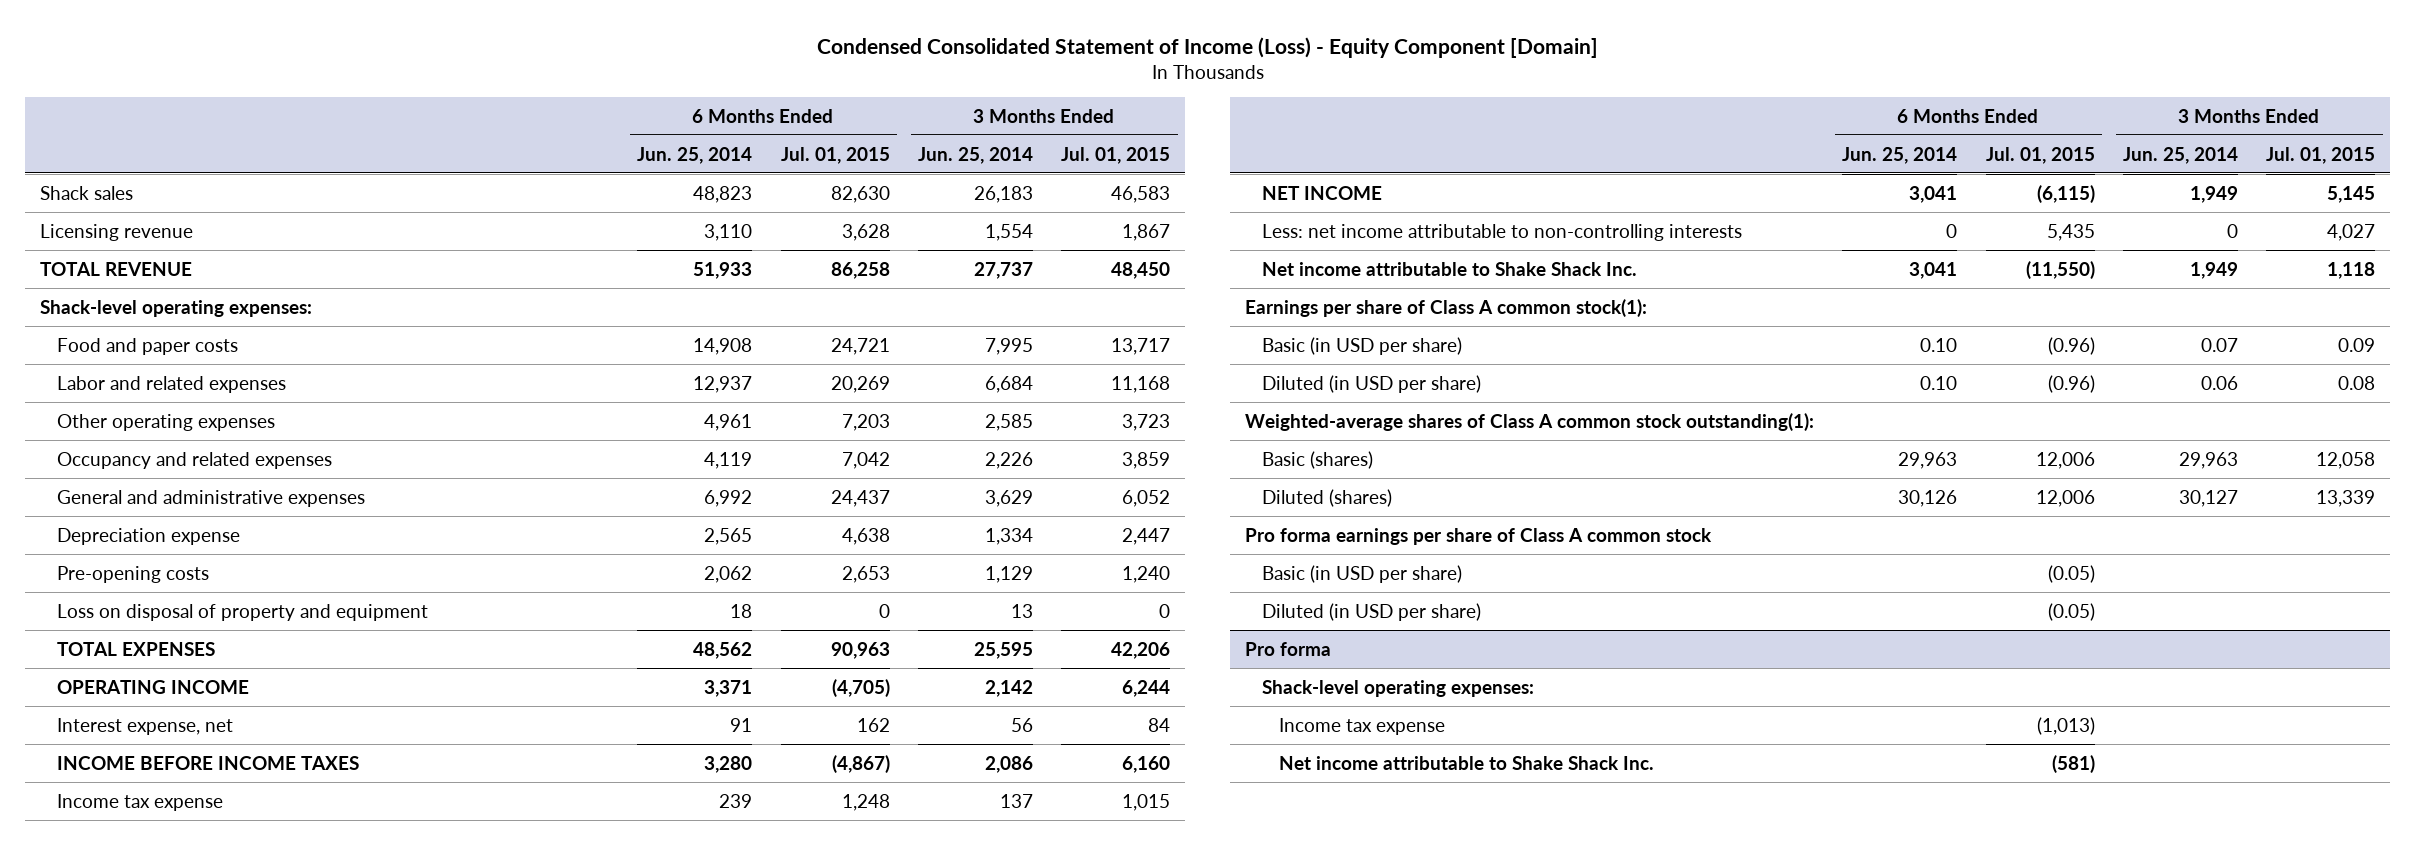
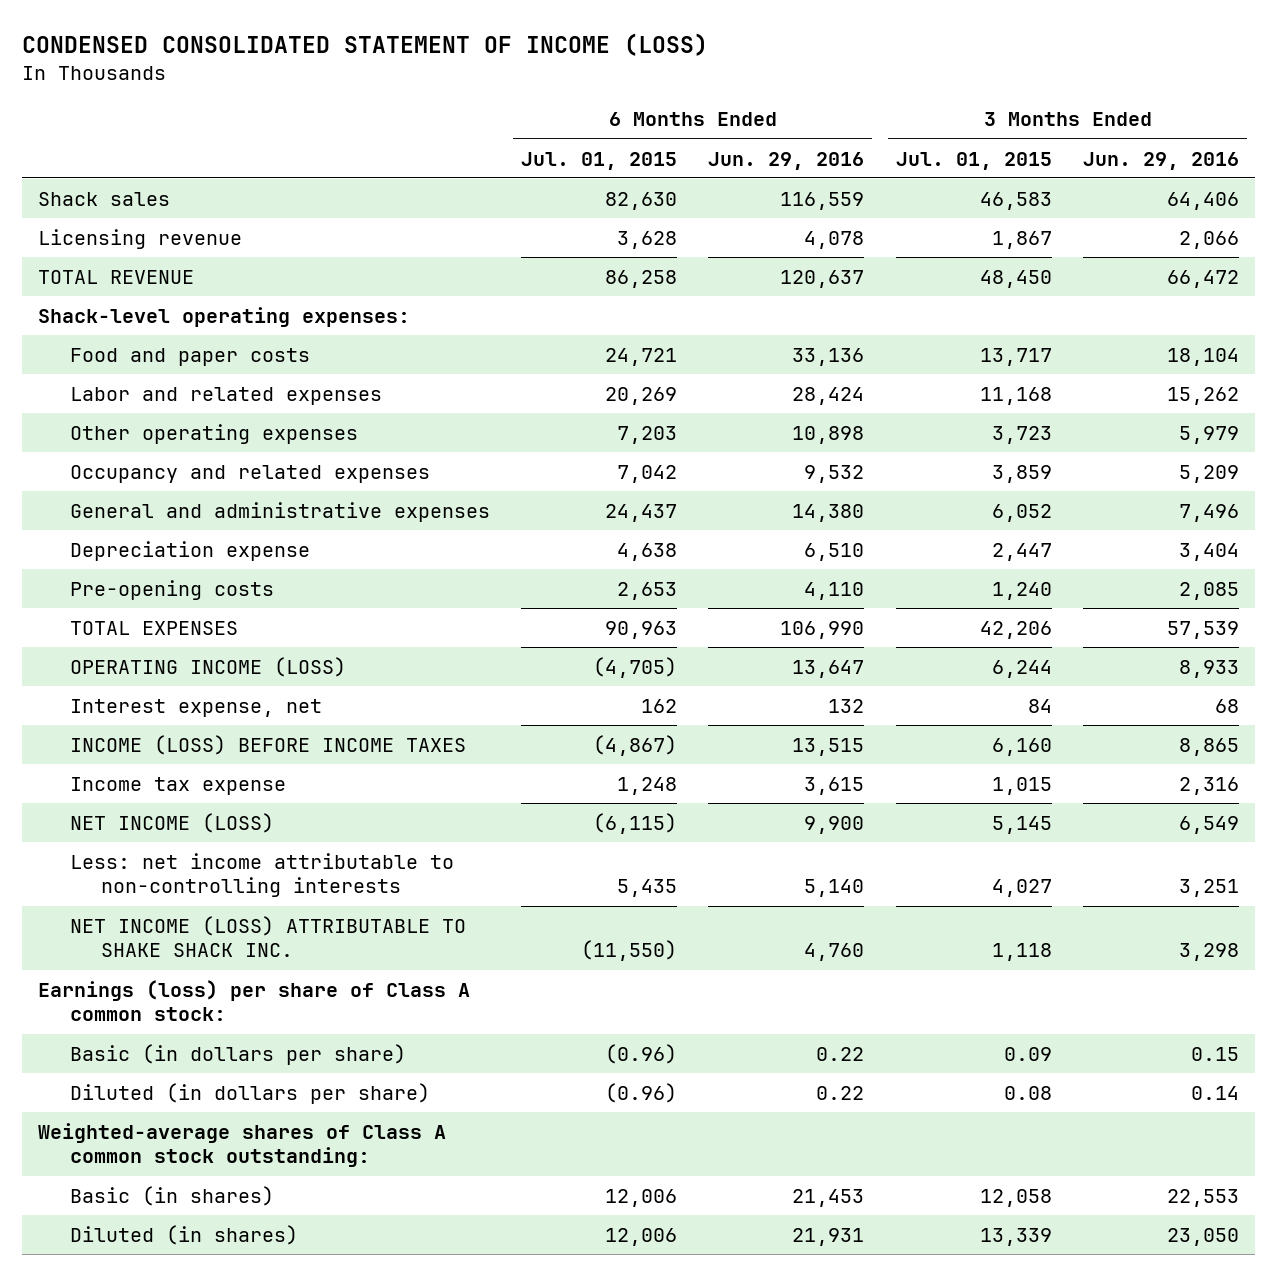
[816,36,1598,58] Condensed Consolidated Statement of Income (Loss) - Equity Component [Domain] -> [21,32,708,56] CONDENSED CONSOLIDATED STATEMENT OF INCOME (LOSS)
[637,146,753,164] Jun. 25, 2014 -> none
[917,146,1033,164] Jun. 25, 2014 -> none
none -> [708,151,865,170] Jun. 29, 2016
none -> [1083,151,1240,170] Jun. 29, 2016
[57,603,429,621] Loss on disposal of property and equipment -> none
[57,679,250,694] OPERATING INCOME -> [69,656,346,677] OPERATING INCOME (LOSS)
[57,755,360,770] INCOME BEFORE INCOME TAXES -> [69,734,466,755] INCOME (LOSS) BEFORE INCOME TAXES
[1262,185,1383,200] NET INCOME -> [69,812,274,833] NET INCOME (LOSS)
[1244,527,1712,545] Pro forma earnings per share of Class A common stock -> none
[1262,564,1463,583] Basic (in USD per share) -> none
[1262,602,1482,621] Diluted (in USD per share) -> none
[1244,641,1331,656] Pro forma -> none
[1262,679,1535,697] Shack-level operating expenses: -> none
[1279,717,1446,735] Income tax expense -> none
[1279,755,1655,770] Net income attributable to Shake Shack Inc. -> none
[1262,261,1638,276] Net income attributable to Shake Shack Inc. -> [69,915,466,958] NET INCOME (LOSS) ATTRIBUTABLE TO SHAKE SHACK INC.
[1244,298,1647,317] Earnings per share of Class A common stock(1): -> [37,979,470,1022] Earnings (loss) per share of Class A common stock:
[1262,336,1463,355] Basic (in USD per share) -> [69,1043,406,1065] Basic (in dollars per share)
[1262,374,1482,393] Diluted (in USD per share) -> [69,1082,430,1104] Diluted (in dollars per share)
[1244,412,1814,431] Weighted-average shares of Class A common stock outstanding(1): -> [37,1122,446,1168] Weighted-average shares of Class A common stock outstanding:
[1262,450,1374,469] Basic (shares) -> [69,1185,274,1206] Basic (in shares)
[1262,488,1393,507] Diluted (shares) -> [69,1224,298,1245] Diluted (in shares)

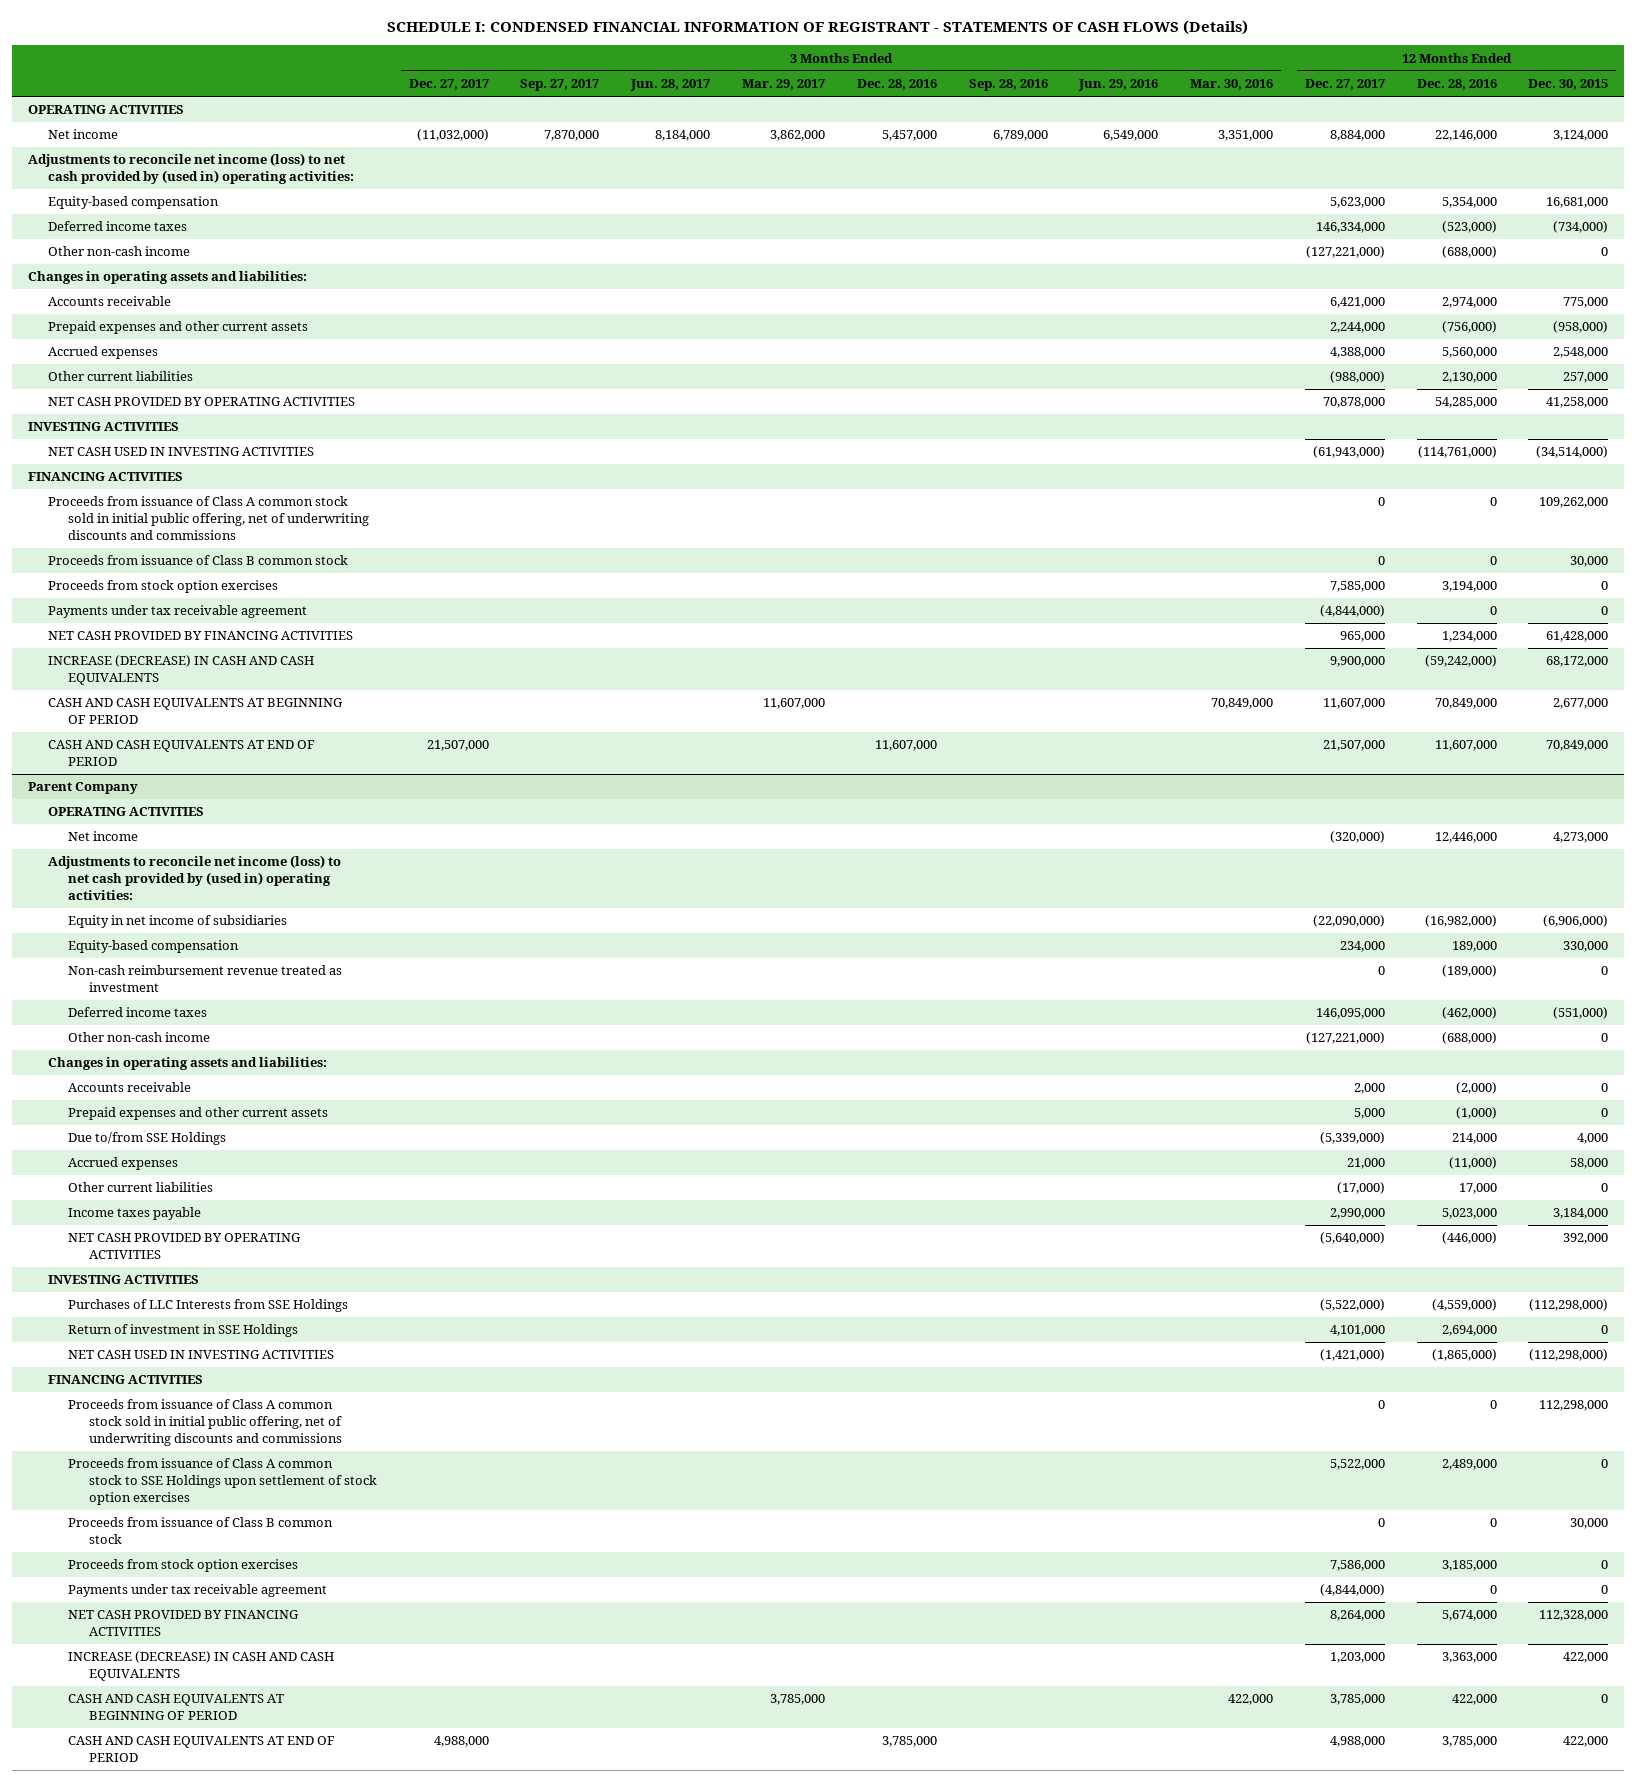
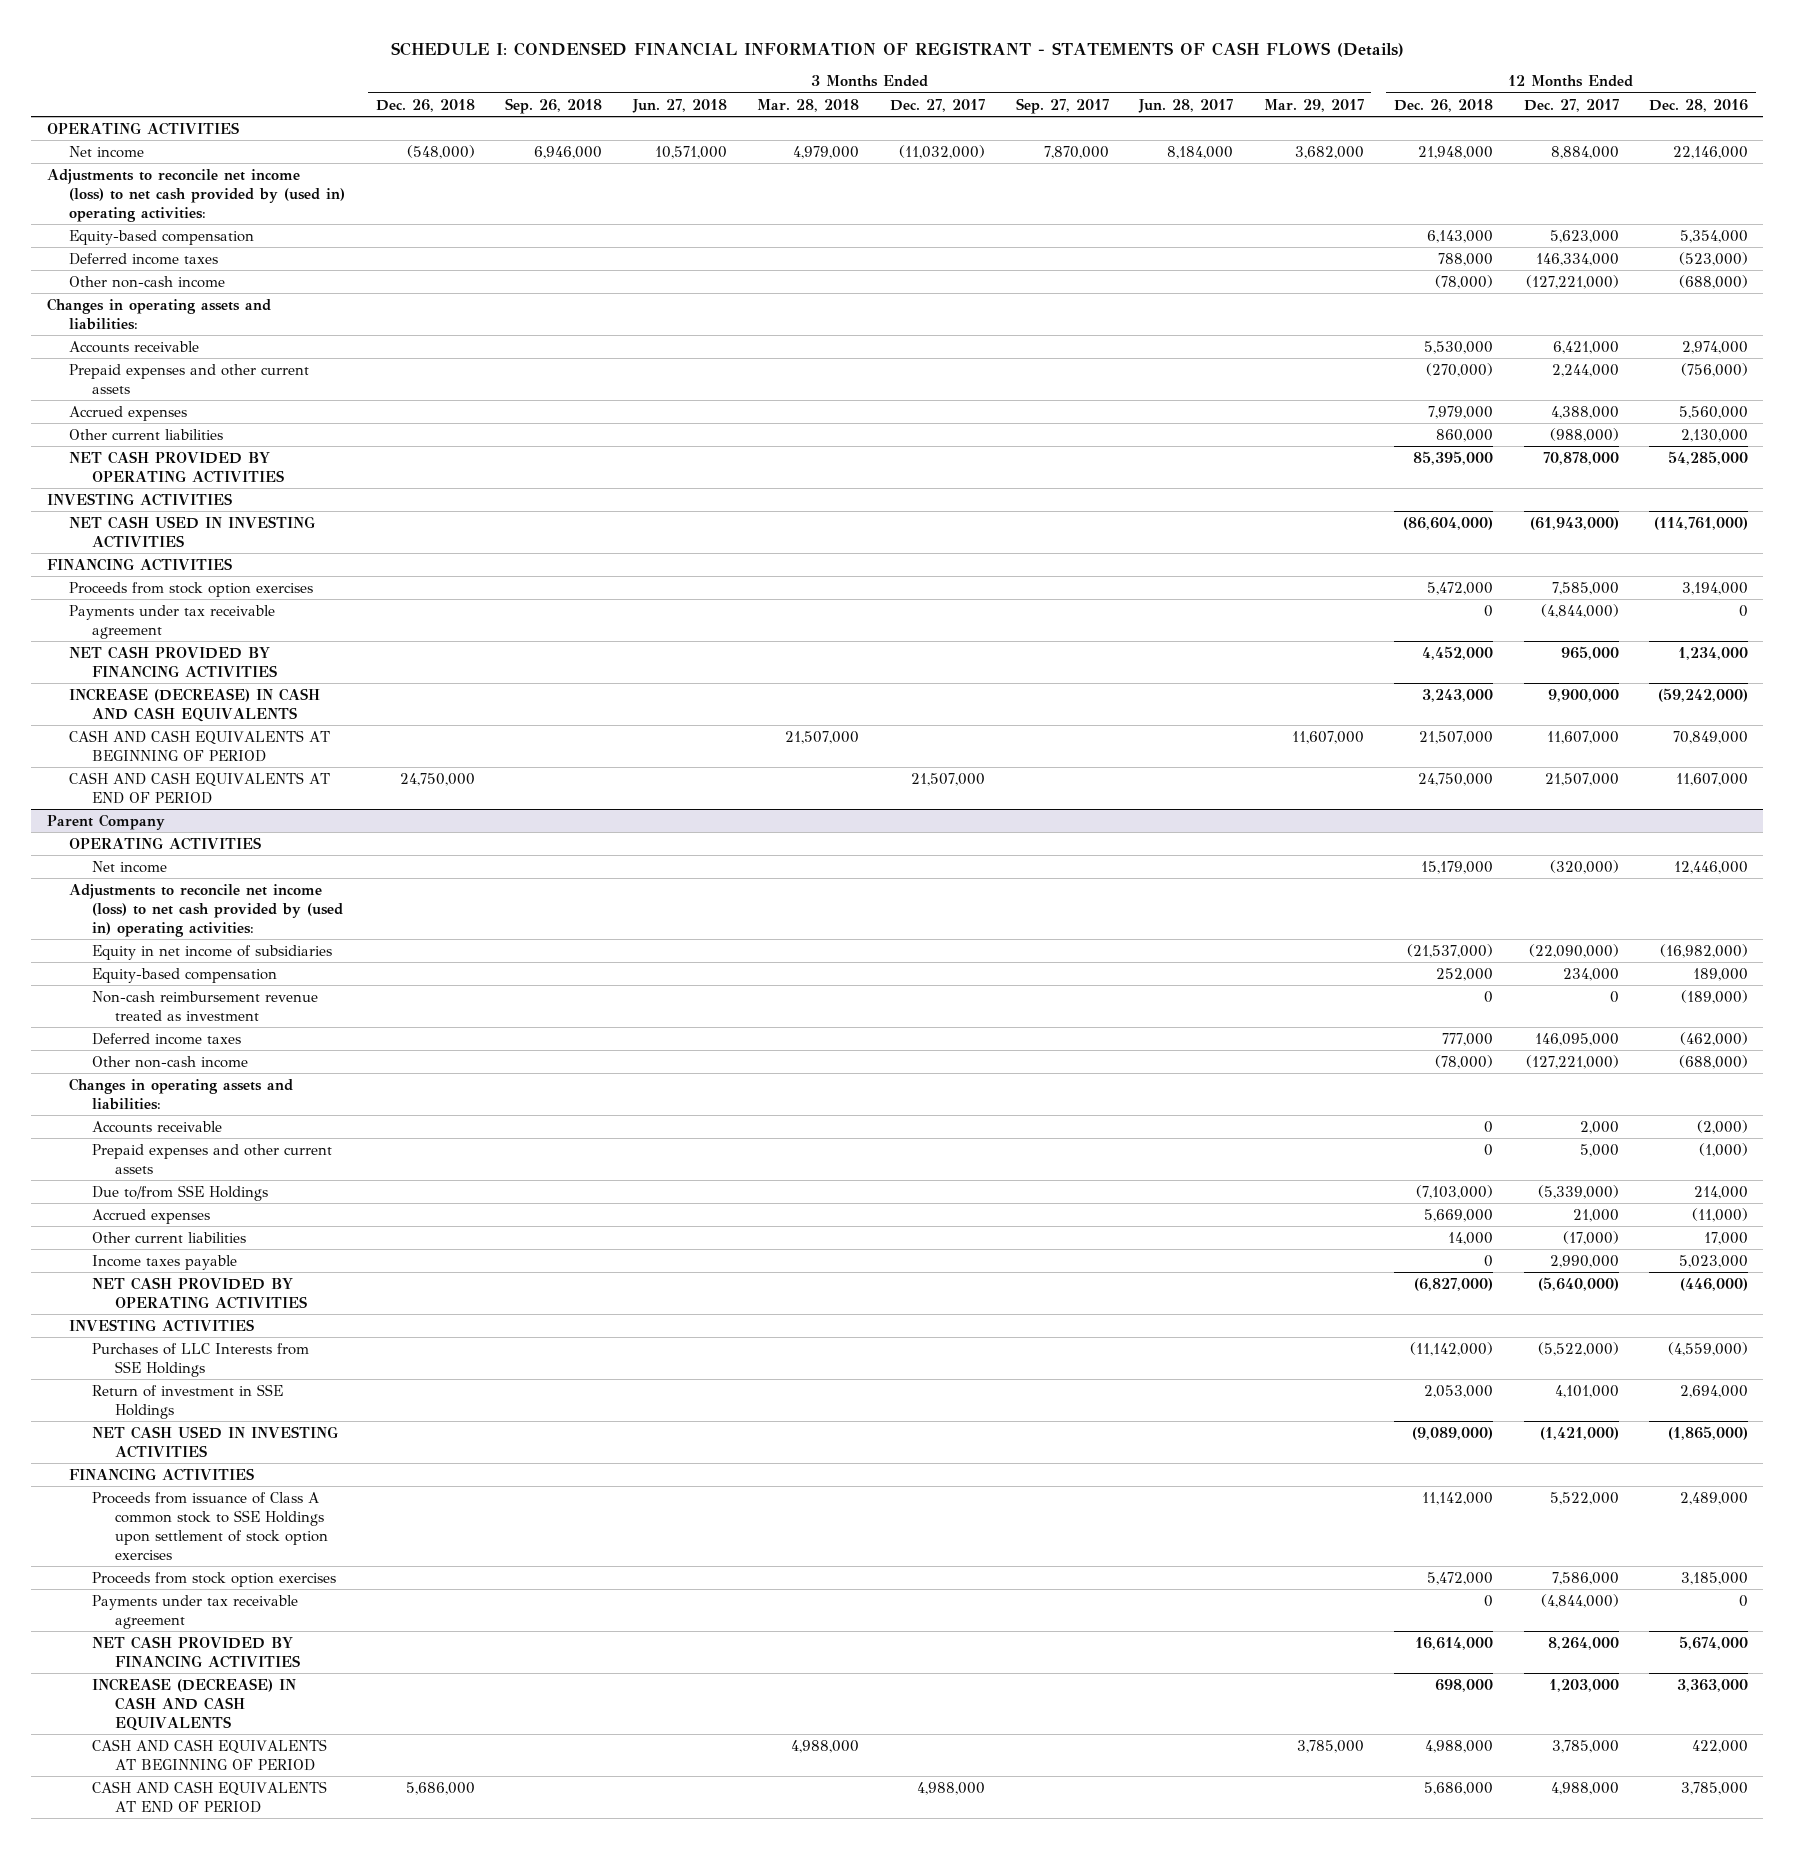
[856,79,937,91] Dec. 28, 2016 -> none
[968,79,1048,92] Sep. 28, 2016 -> none
[1078,79,1159,92] Jun. 29, 2016 -> none
[1190,79,1274,91] Mar. 30, 2016 -> none
[1528,79,1609,91] Dec. 30, 2015 -> none
none -> [375,98,475,112] Dec. 26, 2018
none -> [505,97,603,114] Sep. 26, 2018
none -> [631,98,727,113] Jun. 27, 2018
none -> [757,98,860,112] Mar. 28, 2018
none -> [1394,98,1494,112] Dec. 26, 2018
[769,130,825,142] 3,862,000 -> [1294,145,1364,159] 3,682,000
[48,496,370,540] Proceeds from issuance of Class A common stock sold in initial public offering, net of underwriting discounts and commissions -> none
[48,555,349,566] Proceeds from issuance of Class B common stock -> none
[68,1399,342,1446] Proceeds from issuance of Class A common stock sold in initial public offering, net of underwriting discounts and commissions -> none
[68,1517,334,1545] Proceeds from issuance of Class B common stock -> none

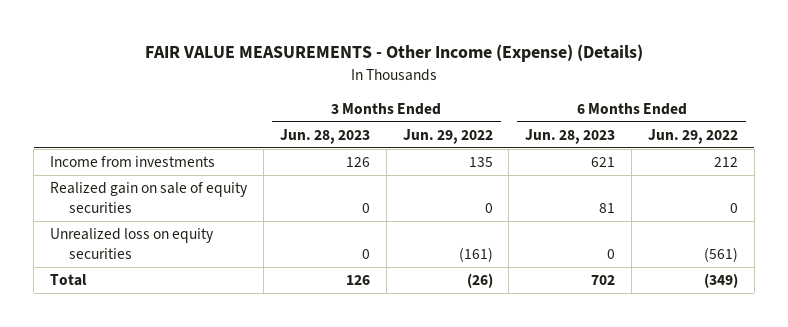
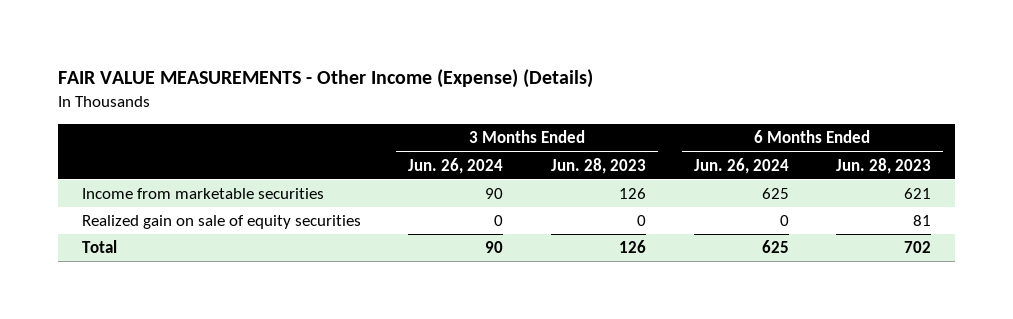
[402,128,493,144] Jun. 29, 2022 -> none
[647,128,738,144] Jun. 29, 2022 -> none
none -> [408,157,504,174] Jun. 26, 2024
none -> [693,157,789,174] Jun. 26, 2024
[50,156,216,168] Income from investments -> [81,188,324,200] Income from marketable securities
[50,228,215,259] Unrealized loss on equity securities -> none

